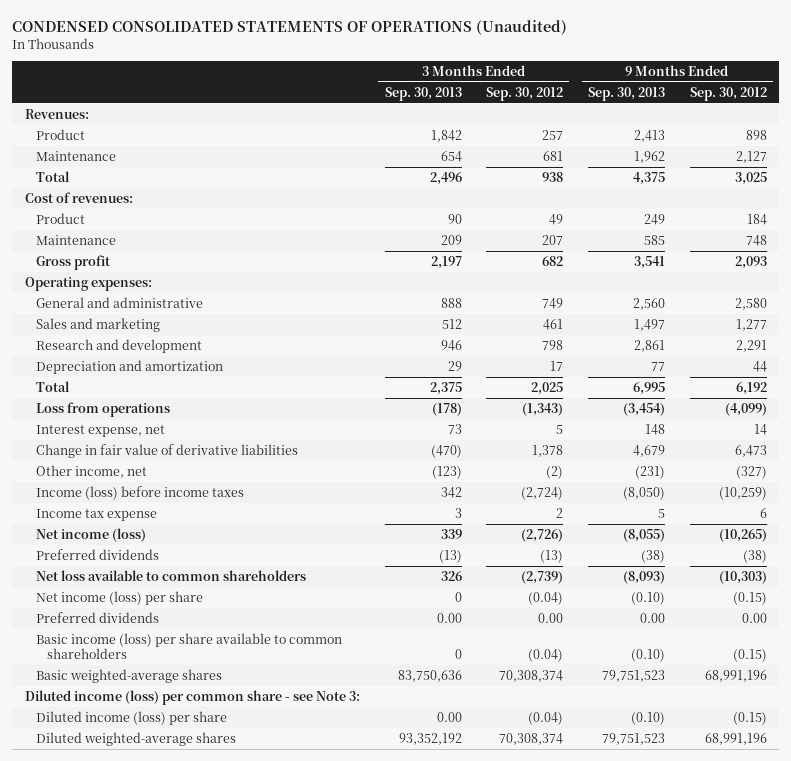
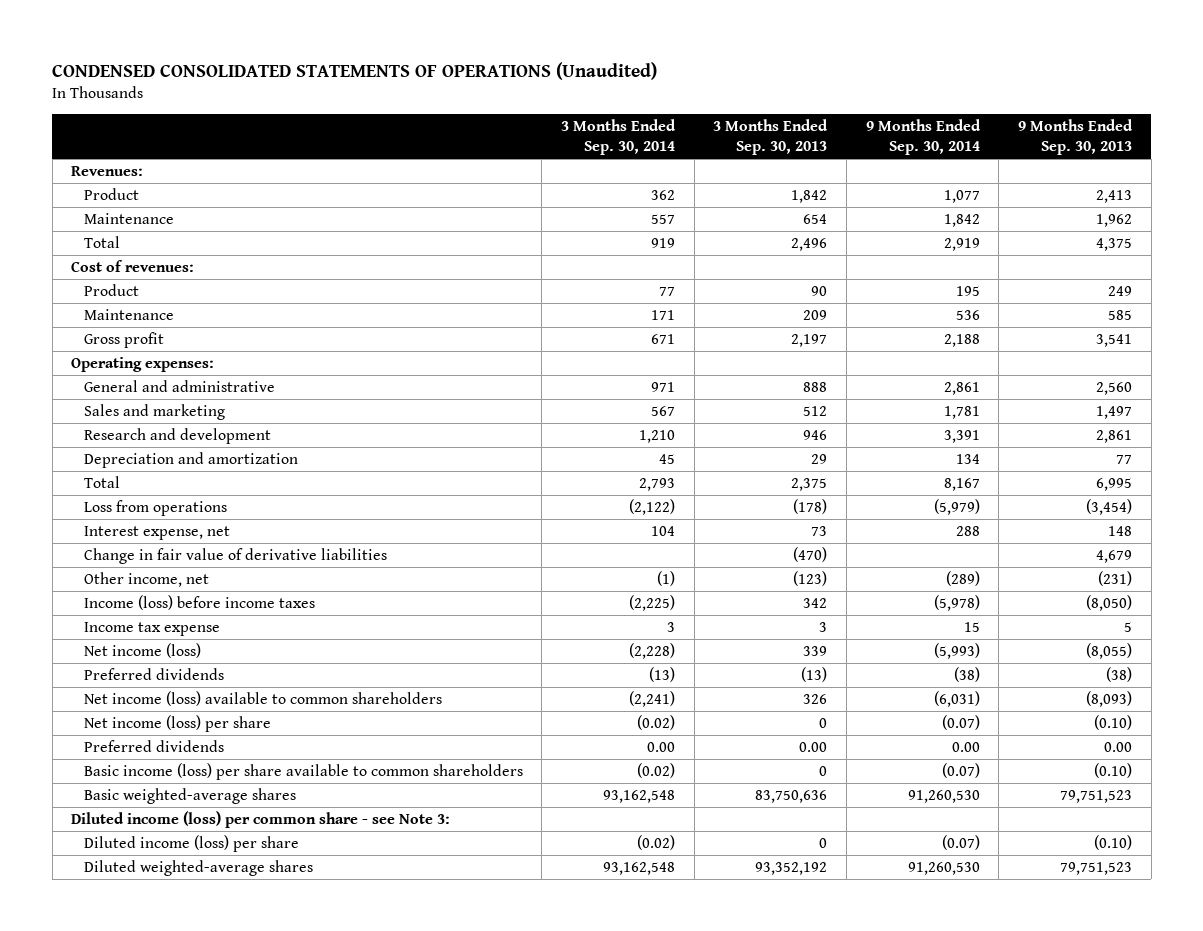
[486,86,564,101] Sep. 30, 2012 -> none
[689,86,767,101] Sep. 30, 2012 -> none
none -> [560,119,676,156] 3 Months Ended Sep. 30, 2014
none -> [865,119,981,156] 9 Months Ended Sep. 30, 2014
[35,569,306,581] Net loss available to common shareholders -> [83,691,442,707] Net income (loss) available to common shareholders
[436,711,462,722] 0.00 -> [819,838,828,849] 0

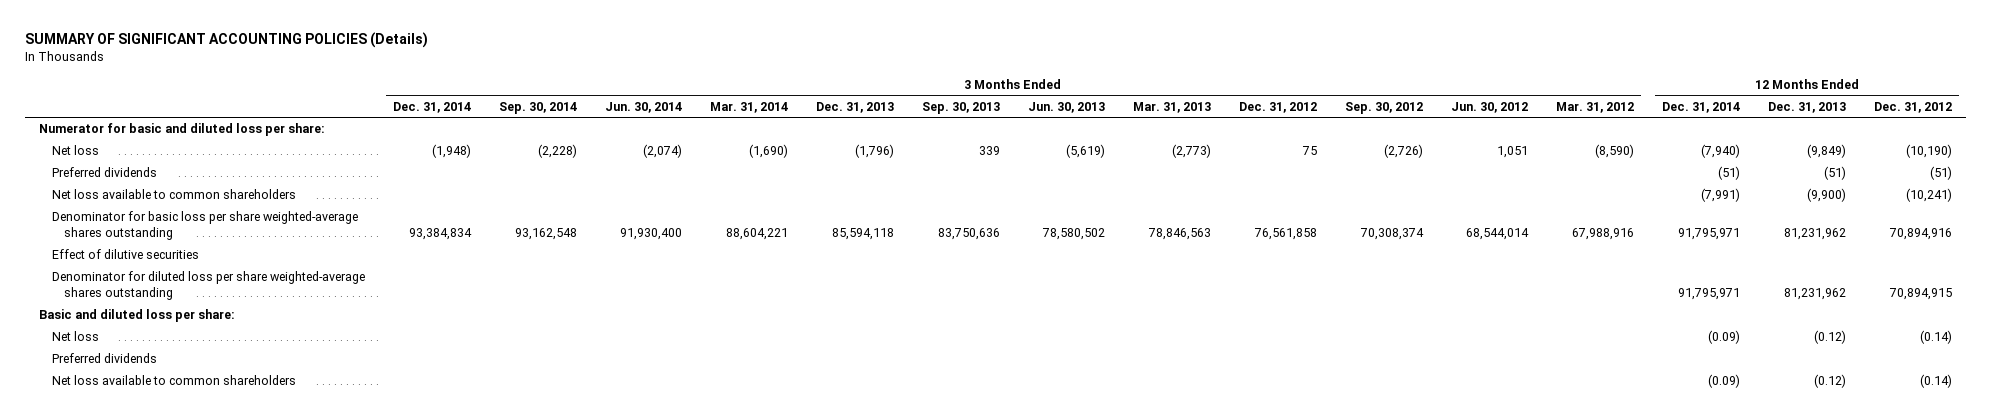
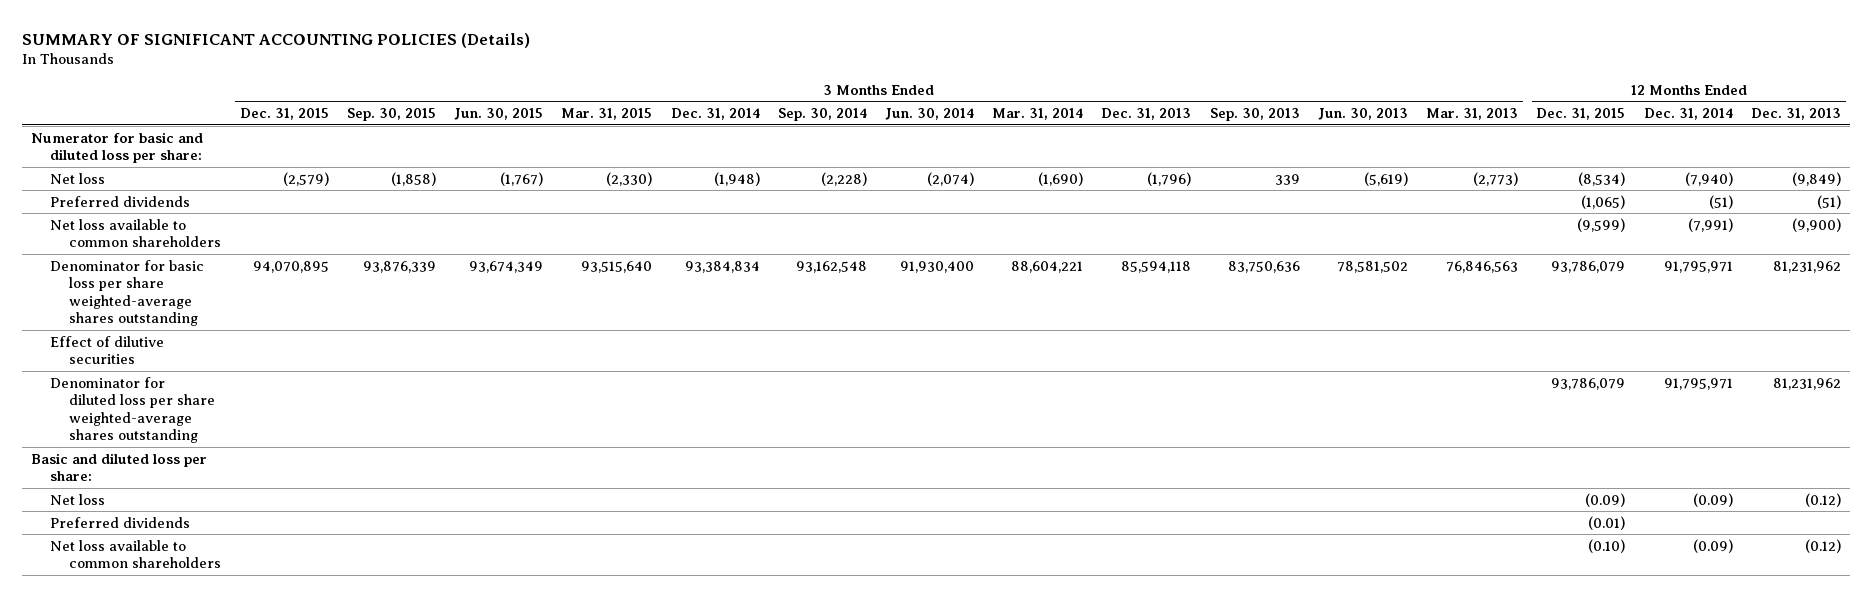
[1238,101,1317,113] Dec. 31, 2012 -> none
[1344,101,1423,114] Sep. 30, 2012 -> none
[1450,101,1528,113] Jun. 30, 2012 -> none
[1555,101,1634,113] Mar. 31, 2012 -> none
[1873,101,1952,113] Dec. 31, 2012 -> none
none -> [239,108,329,121] Dec. 31, 2015
none -> [346,108,436,122] Sep. 30, 2015
none -> [454,108,544,121] Jun. 30, 2015
none -> [561,108,653,121] Mar. 31, 2015
none -> [1536,108,1626,121] Dec. 31, 2015
[1041,228,1105,241] 78,580,502 -> [1336,260,1408,273] 78,581,502
[1147,228,1211,241] 78,846,563 -> [1446,260,1519,273] 76,846,563

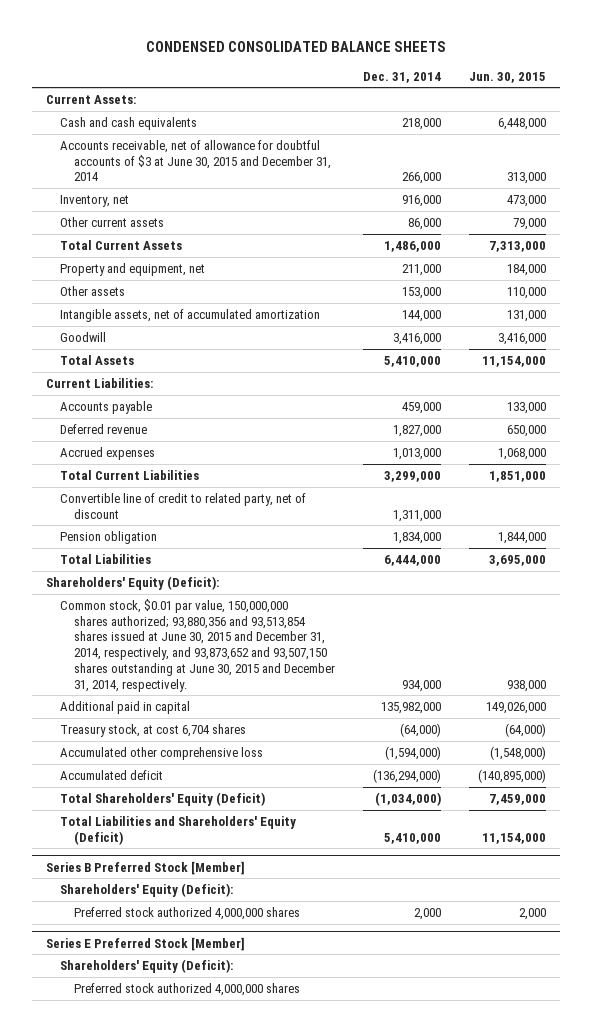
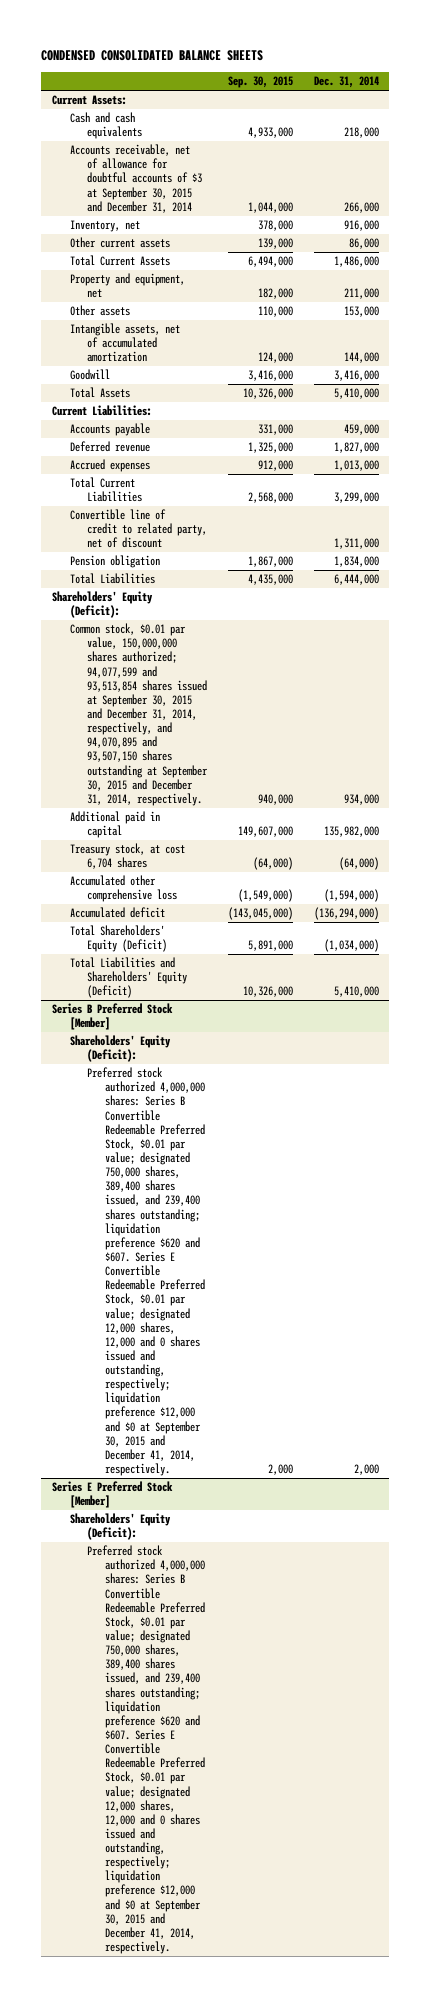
[468,71,546,83] Jun. 30, 2015 -> none
none -> [228,76,294,89] Sep. 30, 2015
[59,139,331,182] Accounts receivable, net of allowance for doubtful accounts of $3 at June 30, 2015 and December 31, 2014 -> [69,144,203,213] Accounts receivable, net of allowance for doubtful accounts of $3 at September 30, 2015 and December 31, 2014
[59,598,335,692] Common stock, $0.01 par value, 150,000,000 shares authorized; 93,880,356 and 93,513,854 shares issued at June 30, 2015 and December 31, 2014, respectively, and 93,873,652 and 93,507,150 shares outstanding at June 30, 2015 and December 31, 2014, respectively. -> [69,623,209,806] Common stock, $0.01 par value, 150,000,000 shares authorized; 94,077,599 and 93,513,854 shares issued at September 30, 2015 and December 31, 2014, respectively, and 94,070,895 and 93,507,150 shares outstanding at September 30, 2015 and December 31, 2014, respectively.
[73,906,300,920] Preferred stock authorized 4,000,000 shares -> [87,1067,205,1477] Preferred stock authorized 4,000,000 shares: Series B Convertible Redeemable Preferred Stock, $0.01 par value; designated 750,000 shares, 389,400 shares issued, and 239,400 shares outstanding; liquidation preference $620 and $607. Series E Convertible Redeemable Preferred Stock, $0.01 par value; designated 12,000 shares, 12,000 and 0 shares issued and outstanding, respectively; liquidation preference $12,000 and $0 at September 30, 2015 and December 41, 2014, respectively.
[73,982,300,996] Preferred stock authorized 4,000,000 shares -> [87,1545,205,1955] Preferred stock authorized 4,000,000 shares: Series B Convertible Redeemable Preferred Stock, $0.01 par value; designated 750,000 shares, 389,400 shares issued, and 239,400 shares outstanding; liquidation preference $620 and $607. Series E Convertible Redeemable Preferred Stock, $0.01 par value; designated 12,000 shares, 12,000 and 0 shares issued and outstanding, respectively; liquidation preference $12,000 and $0 at September 30, 2015 and December 41, 2014, respectively.

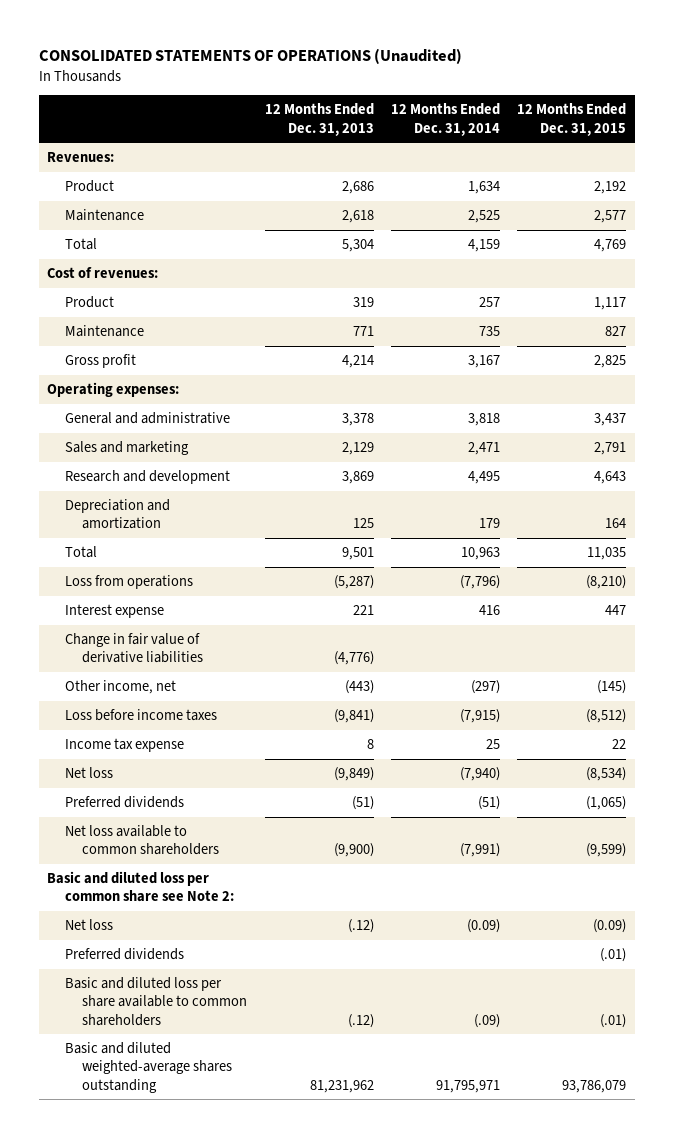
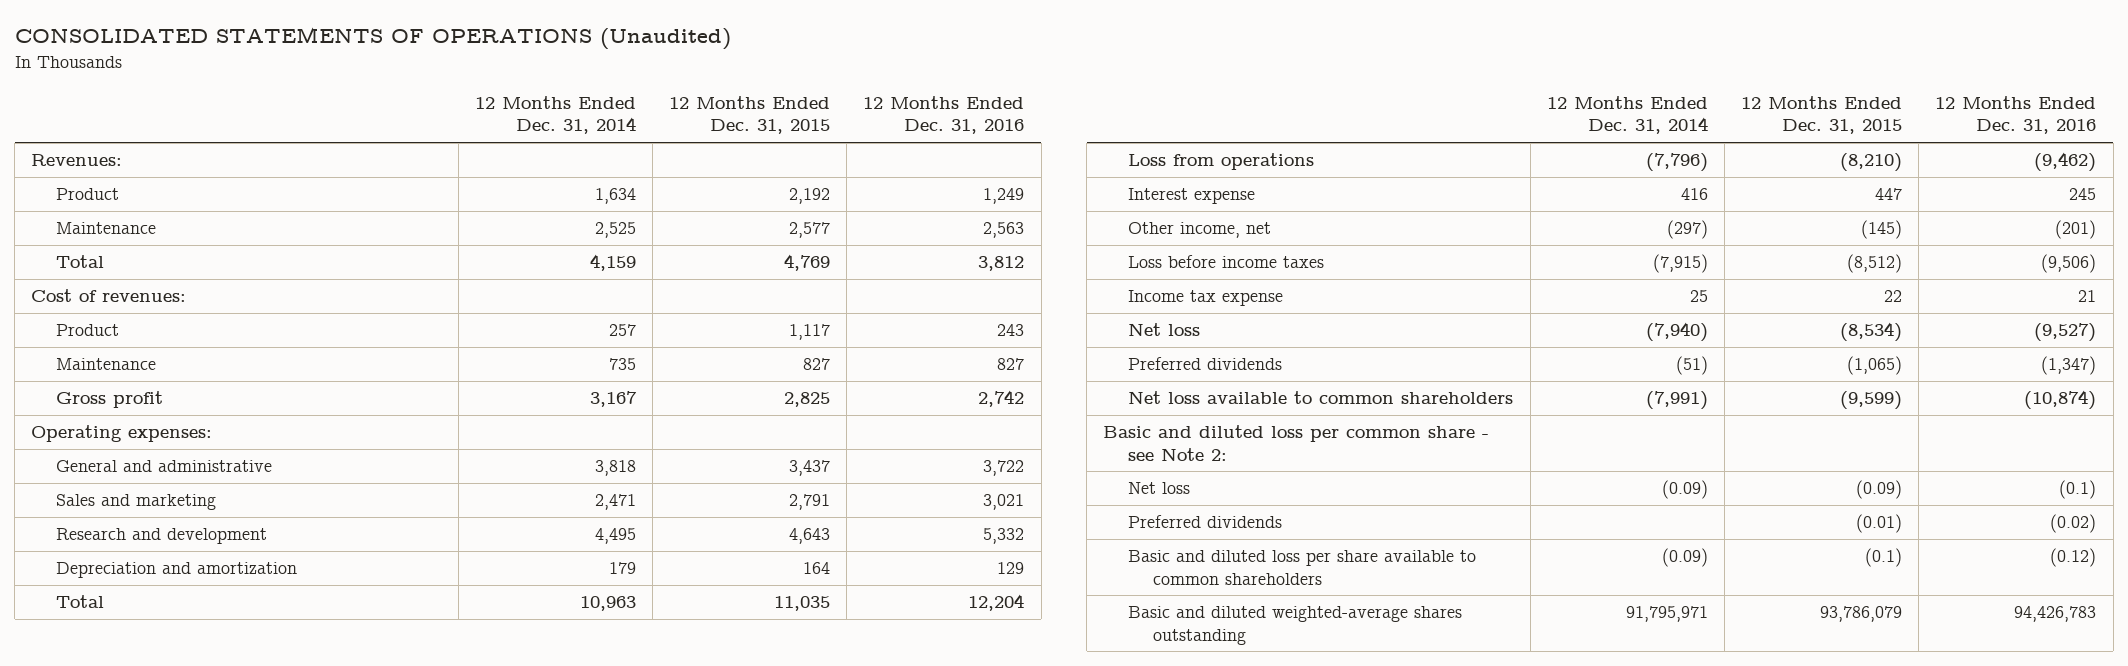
[264,103,374,136] 12 Months Ended Dec. 31, 2013 -> none
none -> [863,96,1025,135] 12 Months Ended Dec. 31, 2016
[64,633,204,664] Change in fair value of derivative liabilities -> none
[47,871,234,903] Basic and diluted loss per common share see Note 2: -> [1103,425,1490,461] Basic and diluted loss per common share - see Note 2:
[600,948,627,963] (.01) -> [1856,514,1903,534] (0.01)
[473,1013,500,1028] (.09) -> [1661,548,1708,568] (0.09)
[600,1013,627,1028] (.01) -> [1865,548,1903,568] (0.1)

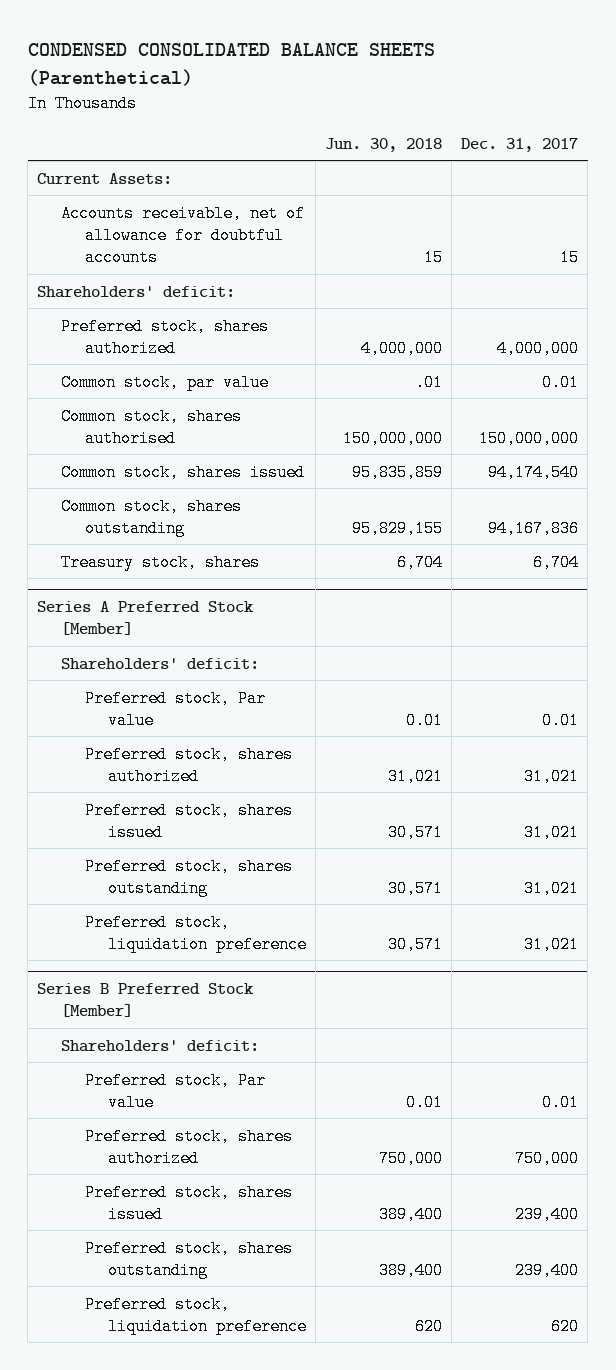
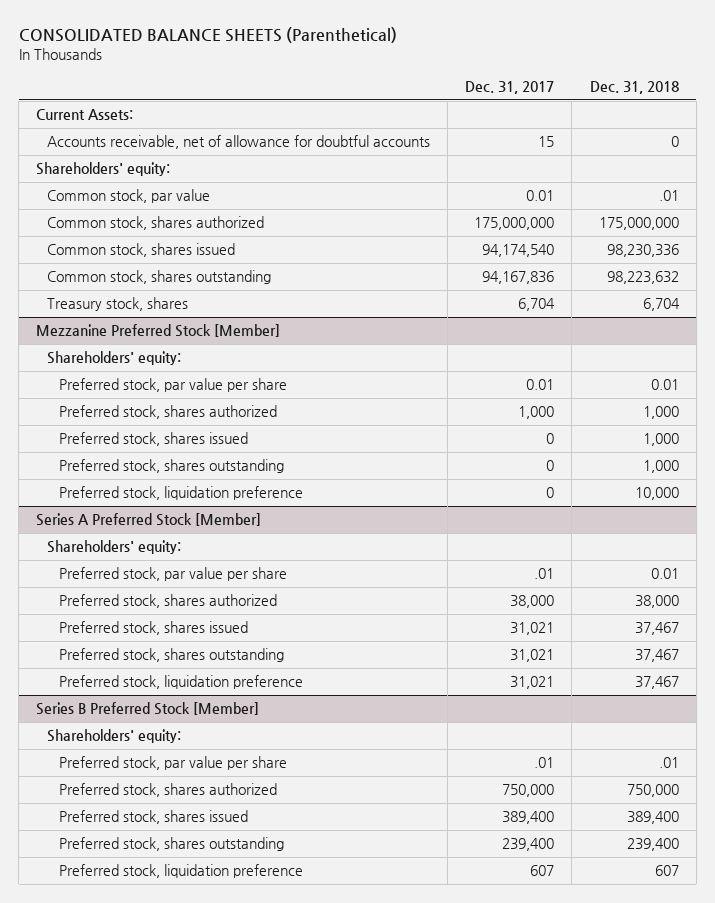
[27,42,435,86] CONDENSED CONSOLIDATED BALANCE SHEETS (Parenthetical) -> [18,27,397,44] CONSOLIDATED BALANCE SHEETS (Parenthetical)
[325,137,443,152] Jun. 30, 2018 -> none
none -> [589,81,679,95] Dec. 31, 2018
[61,317,270,357] Preferred stock, shares authorized -> none
[37,285,236,298] Shareholders' deficit: -> [36,162,171,177] Shareholders' equity:
[61,407,243,447] Common stock, shares authorised -> [47,216,265,231] Common stock, shares authorized
[479,429,580,447] 150,000,000 -> [474,217,555,231] 175,000,000
none -> [36,324,281,338] Mezzanine Preferred Stock [Member]
none -> [47,351,182,366] Shareholders' equity:
none -> [58,378,287,393] Preferred stock, par value per share
none -> [58,405,277,420] Preferred stock, shares authorized
none -> [58,432,248,447] Preferred stock, shares issued
none -> [58,459,284,474] Preferred stock, shares outstanding
none -> [58,486,303,501] Preferred stock, liquidation preference
[61,657,260,670] Shareholders' deficit: -> [47,540,182,555] Shareholders' equity:
[84,689,266,729] Preferred stock, Par value -> [58,567,287,582] Preferred stock, par value per share
[542,711,580,729] 0.01 -> [534,568,555,580] .01
[524,767,580,785] 31,021 -> [510,595,555,609] 38,000
[61,1039,260,1052] Shareholders' deficit: -> [47,729,182,744] Shareholders' equity:
[84,1071,266,1111] Preferred stock, Par value -> [58,756,287,771] Preferred stock, par value per share
[542,1093,580,1111] 0.01 -> [534,757,555,769] .01
[515,1205,580,1223] 239,400 -> [502,811,555,825] 389,400
[551,1317,580,1335] 620 -> [530,865,555,877] 607

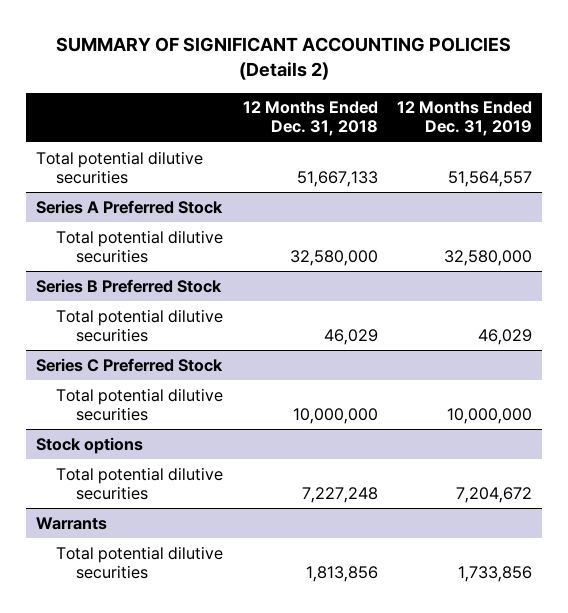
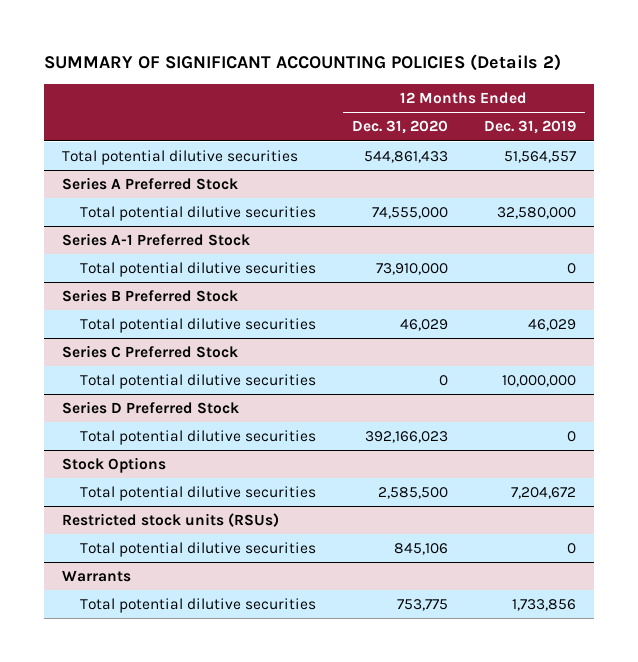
[242,101,378,137] 12 Months Ended Dec. 31, 2018 -> none
none -> [352,120,449,135] Dec. 31, 2020
none -> [61,233,250,247] Series A-1 Preferred Stock
none -> [80,262,317,278] Total potential dilutive securities
none -> [61,401,239,415] Series D Preferred Stock
none -> [80,430,317,446] Total potential dilutive securities
[35,436,143,454] Stock options -> [61,457,166,474] Stock Options
none -> [61,513,279,528] Restricted stock units (RSUs)
none -> [80,542,317,558] Total potential dilutive securities

